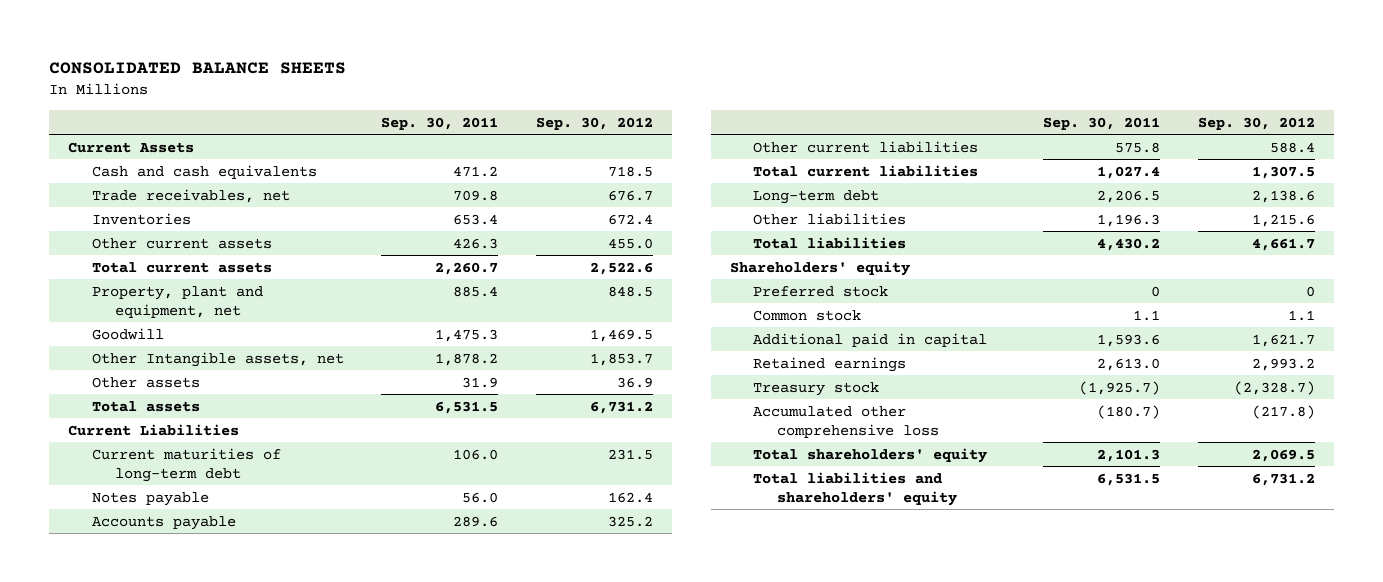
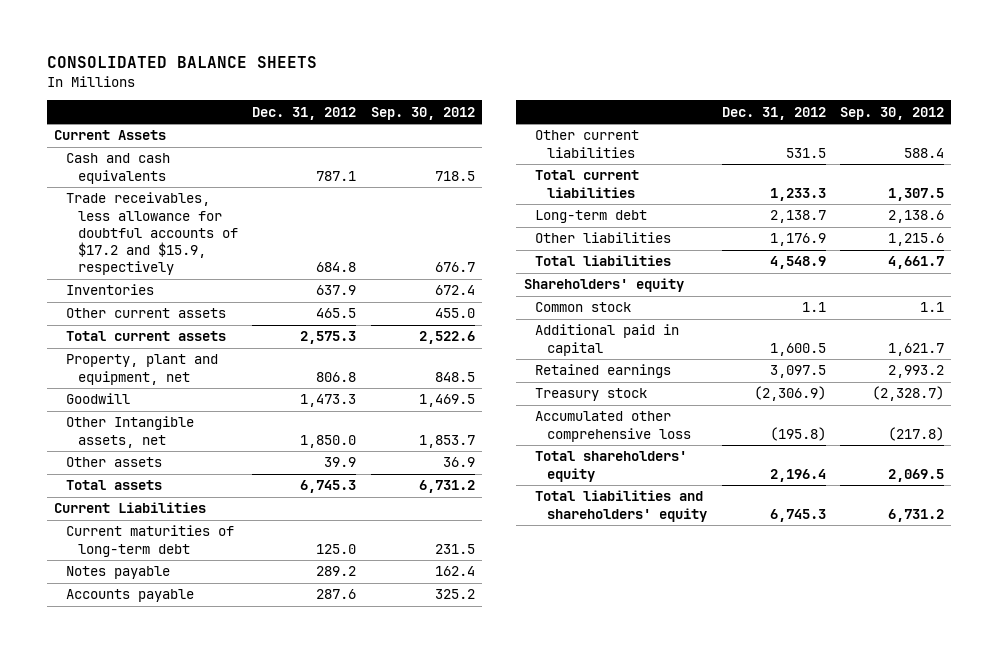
[381,116,499,130] Sep. 30, 2011 -> none
none -> [252,106,357,120] Dec. 31, 2012
[91,188,290,203] Trade receivables, net -> [66,192,238,276] Trade receivables, less allowance for doubtful accounts of $17.2 and $15.9, respectively
[753,285,889,297] Preferred stock -> none

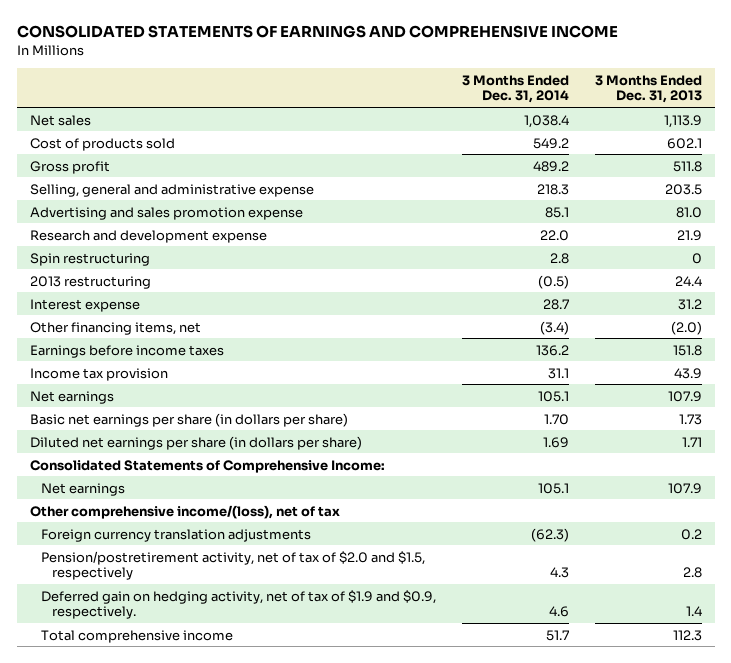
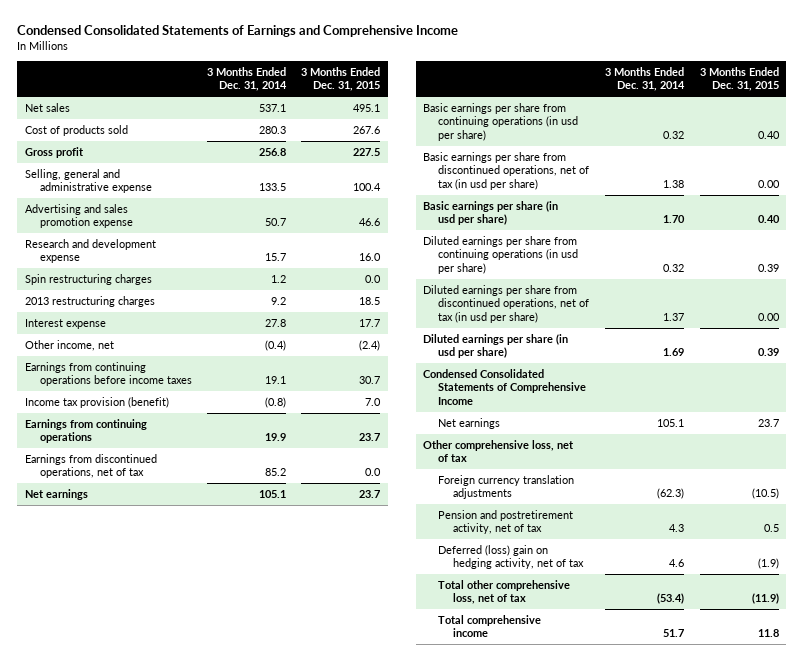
[16,25,618,39] CONSOLIDATED STATEMENTS OF EARNINGS AND COMPREHENSIVE INCOME -> [17,24,459,37] Condensed Consolidated Statements of Earnings and Comprehensive Income
[594,74,702,104] 3 Months Ended Dec. 31, 2013 -> none
none -> [301,66,381,92] 3 Months Ended Dec. 31, 2015
[29,275,151,289] 2013 restructuring -> none
[29,321,201,335] Other financing items, net -> none
[523,114,569,128] 1,038.4 -> [258,104,286,113] 537.1
[532,137,569,149] 549.2 -> [258,126,286,135] 280.3
[532,160,569,172] 489.2 -> [258,148,286,157] 256.8
[536,183,569,195] 218.3 -> [258,183,286,192] 133.5
[544,206,569,218] 85.1 -> [264,218,286,227] 50.7
[539,229,569,241] 22.0 -> [264,253,286,262] 15.7
none -> [24,274,152,286] Spin restructuring charges
[29,252,150,266] Spin restructuring -> [24,296,155,308] 2013 restructuring charges
[549,252,569,264] 2.8 -> [270,297,286,306] 9.2
[542,298,569,310] 28.7 -> [264,319,286,328] 27.8
none -> [24,340,114,352] Other income, net
[29,344,224,358] Earnings before income taxes -> [24,362,192,387] Earnings from continuing operations before income taxes
[535,344,569,356] 136.2 -> [264,376,286,385] 19.1
[29,367,168,381] Income tax provision -> [24,397,169,409] Income tax provision (benefit)
[547,367,569,379] 31.1 -> [264,397,286,409] (0.8)
none -> [24,419,147,444] Earnings from continuing operations
none -> [24,454,157,479] Earnings from discontinued operations, net of tax
none -> [423,103,579,141] Basic earnings per share from continuing operations (in usd per share)
none -> [423,152,590,190] Basic earnings per share from discontinued operations, net of tax (in usd per share)
[29,412,348,427] Basic net earnings per share (in dollars per share) -> [423,201,559,226] Basic earnings per share (in usd per share)
none -> [423,236,579,274] Diluted earnings per share from continuing operations (in usd per share)
none -> [423,285,590,323] Diluted earnings per share from discontinued operations, net of tax (in usd per share)
[29,435,362,450] Diluted net earnings per share (in dollars per share) -> [423,334,569,359] Diluted earnings per share (in usd per share)
[29,459,385,473] Consolidated Statements of Comprehensive Income: -> [423,369,587,405] Condensed Consolidated Statements of Comprehensive Income
[29,504,340,519] Other comprehensive income/(loss), net of tax -> [423,440,575,463] Other comprehensive loss, net of tax
[40,550,425,581] Pension/postretirement activity, net of tax of $2.0 and $1.5, respectively -> [438,510,574,535] Pension and postretirement activity, net of tax
[40,589,436,620] Deferred gain on hedging activity, net of tax of $1.9 and $0.9, respectively. -> [438,545,584,570] Deferred (loss) gain on hedging activity, net of tax
none -> [438,580,571,605] Total other comprehensive loss, net of tax

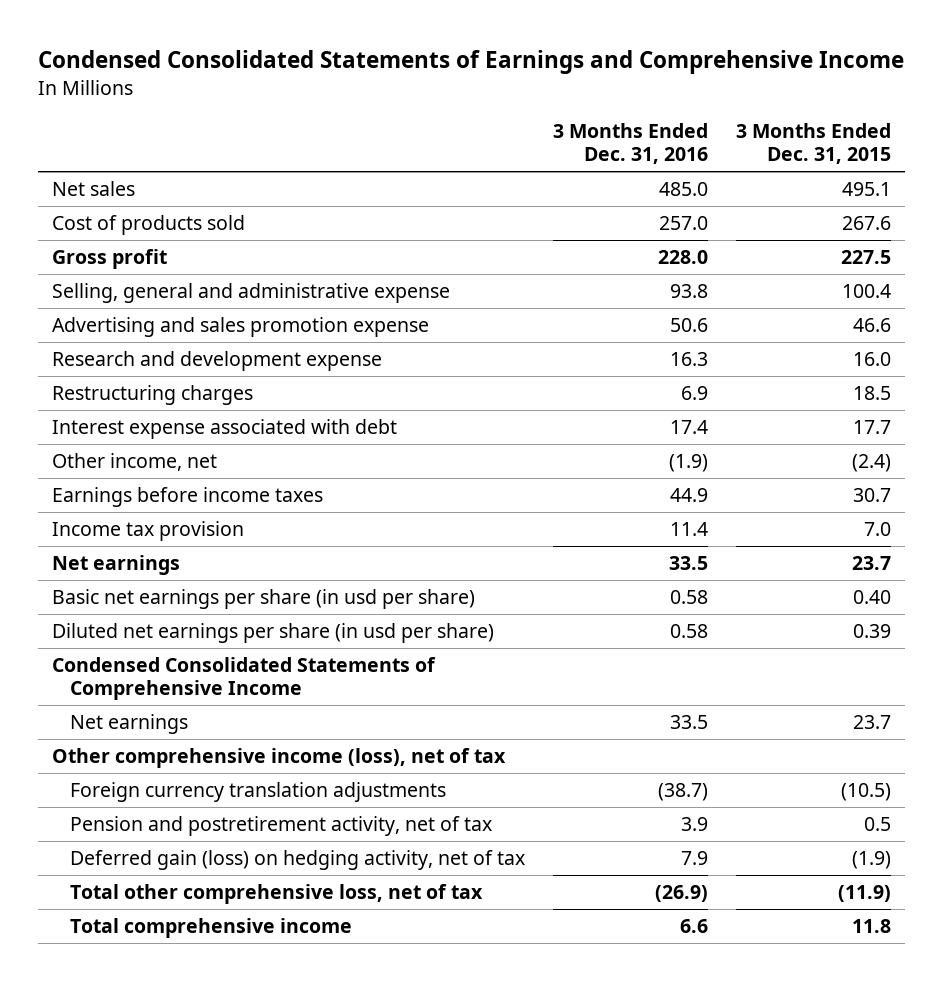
[206,66,287,92] 3 Months Ended Dec. 31, 2014 -> none
none -> [553,123,709,164] 3 Months Ended Dec. 31, 2016
[24,274,152,286] Spin restructuring charges -> none
[24,296,155,308] 2013 restructuring charges -> [51,385,253,406] Restructuring charges
[24,319,106,330] Interest expense -> [51,419,397,440] Interest expense associated with debt
[24,419,147,444] Earnings from continuing operations -> none
[24,454,157,479] Earnings from discontinued operations, net of tax -> none
[24,362,192,387] Earnings from continuing operations before income taxes -> [51,487,323,508] Earnings before income taxes
[24,397,169,409] Income tax provision (benefit) -> [51,521,244,542] Income tax provision
[423,103,579,141] Basic earnings per share from continuing operations (in usd per share) -> none
[423,152,590,190] Basic earnings per share from discontinued operations, net of tax (in usd per share) -> none
[423,236,579,274] Diluted earnings per share from continuing operations (in usd per share) -> none
[423,285,590,323] Diluted earnings per share from discontinued operations, net of tax (in usd per share) -> none
[423,201,559,226] Basic earnings per share (in usd per share) -> [51,589,475,610] Basic net earnings per share (in usd per share)
[423,334,569,359] Diluted earnings per share (in usd per share) -> [51,623,494,644] Diluted net earnings per share (in usd per share)
[423,440,575,463] Other comprehensive loss, net of tax -> [51,748,506,769] Other comprehensive income (loss), net of tax
[438,545,584,570] Deferred (loss) gain on hedging activity, net of tax -> [70,850,526,871] Deferred gain (loss) on hedging activity, net of tax

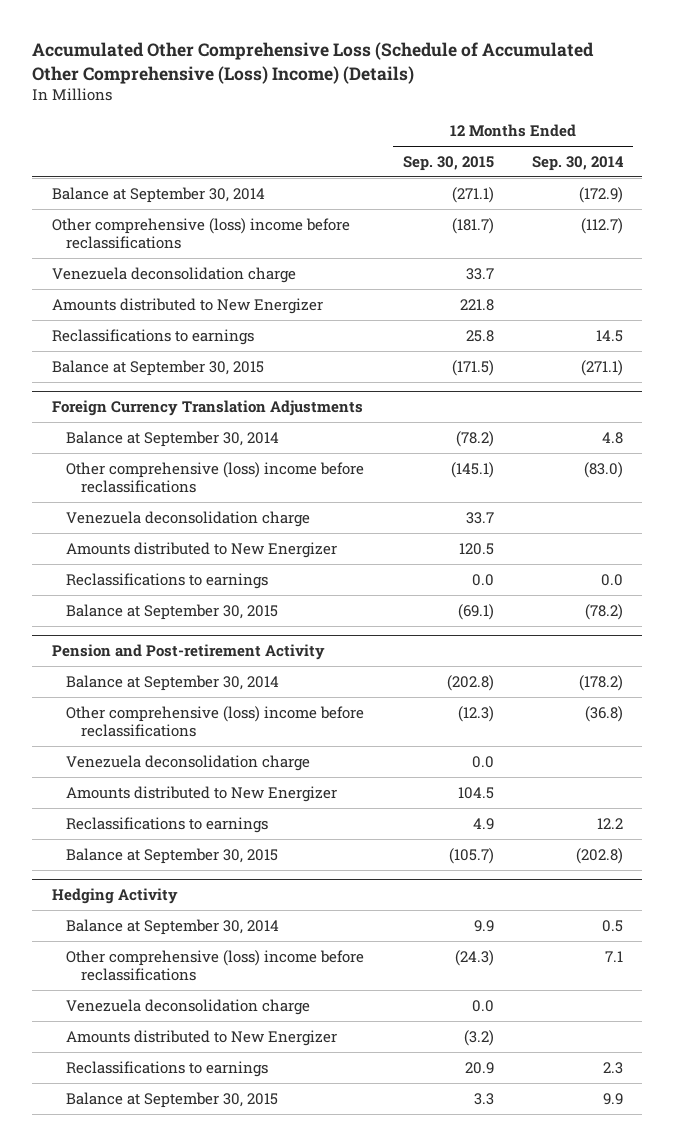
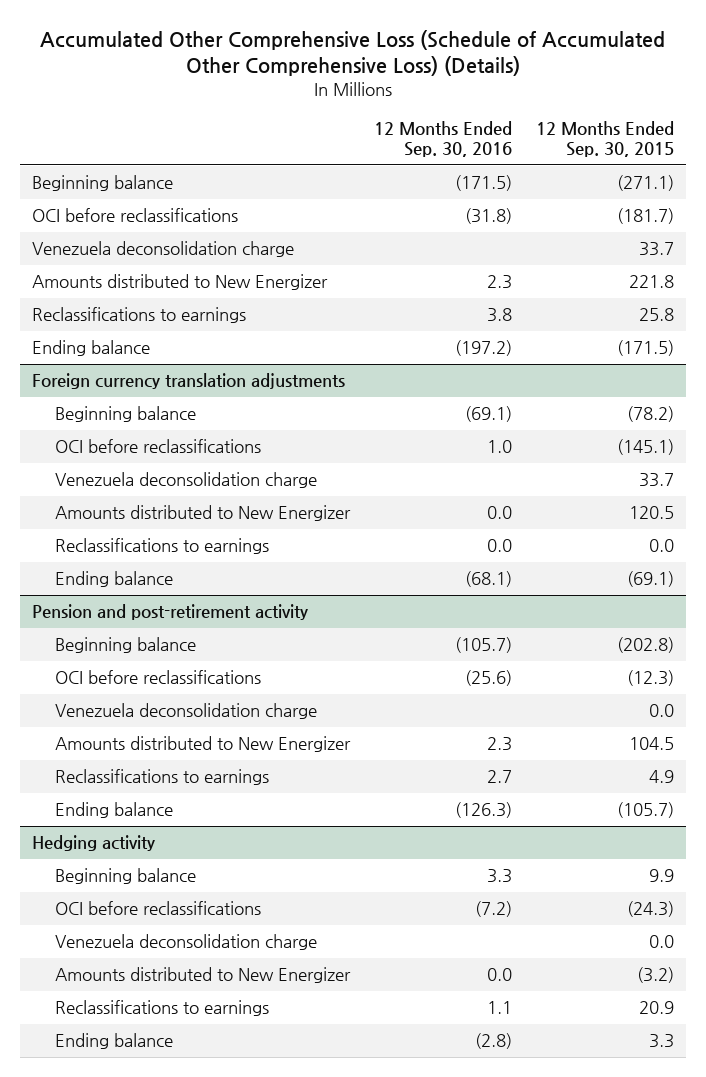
[32,42,595,84] Accumulated Other Comprehensive Loss (Schedule of Accumulated Other Comprehensive (Loss) Income) (Details) -> [39,30,665,77] Accumulated Other Comprehensive Loss (Schedule of Accumulated Other Comprehensive Loss) (Details)
[531,155,624,171] Sep. 30, 2014 -> none
none -> [374,121,513,158] 12 Months Ended Sep. 30, 2016
[51,186,265,203] Balance at September 30, 2014 -> [31,175,173,192] Beginning balance
[51,217,350,250] Other comprehensive (loss) income before reclassifications -> [31,208,238,223] OCI before reclassifications
[51,359,264,376] Balance at September 30, 2015 -> [31,340,150,357] Ending balance
[51,400,363,417] Foreign Currency Translation Adjustments -> [31,373,345,390] Foreign currency translation adjustments
[66,430,280,447] Balance at September 30, 2014 -> [55,406,197,423] Beginning balance
[66,461,365,494] Other comprehensive (loss) income before reclassifications -> [55,439,262,454] OCI before reclassifications
[66,603,279,620] Balance at September 30, 2015 -> [55,571,174,588] Ending balance
[51,644,325,661] Pension and Post-retirement Activity -> [31,604,308,621] Pension and post-retirement activity
[66,674,280,691] Balance at September 30, 2014 -> [55,637,197,654] Beginning balance
[66,705,365,738] Other comprehensive (loss) income before reclassifications -> [55,670,262,685] OCI before reclassifications
[66,847,279,864] Balance at September 30, 2015 -> [55,802,174,819] Ending balance
[51,888,178,905] Hedging Activity -> [31,835,155,852] Hedging activity
[66,918,280,935] Balance at September 30, 2014 -> [55,868,197,885] Beginning balance
[66,949,365,982] Other comprehensive (loss) income before reclassifications -> [55,901,262,916] OCI before reclassifications
[66,1091,279,1108] Balance at September 30, 2015 -> [55,1033,174,1050] Ending balance

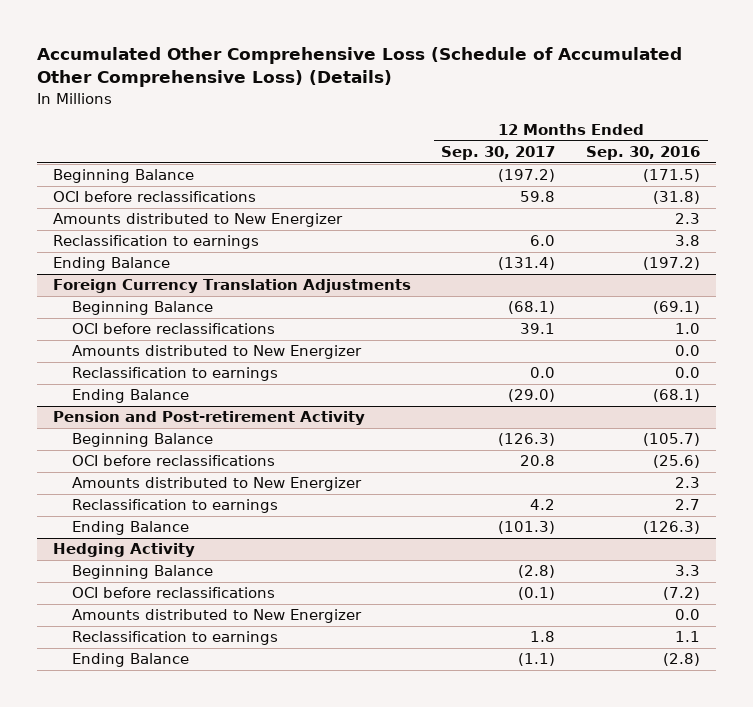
[536,121,675,158] 12 Months Ended Sep. 30, 2015 -> none
none -> [441,146,556,161] Sep. 30, 2017
[31,175,173,192] Beginning balance -> [52,169,194,184] Beginning Balance
[31,241,294,258] Venezuela deconsolidation charge -> none
[31,307,246,324] Reclassifications to earnings -> [52,235,259,250] Reclassification to earnings
[31,340,150,357] Ending balance -> [52,257,170,272] Ending Balance
[31,373,345,390] Foreign currency translation adjustments -> [52,279,411,294] Foreign Currency Translation Adjustments
[55,406,197,423] Beginning balance -> [71,301,213,316] Beginning Balance
[55,472,318,489] Venezuela deconsolidation charge -> none
[55,538,270,555] Reclassifications to earnings -> [71,367,278,382] Reclassification to earnings
[55,571,174,588] Ending balance -> [71,389,189,404] Ending Balance
[31,604,308,621] Pension and post-retirement activity -> [52,411,365,426] Pension and Post-retirement Activity
[55,637,197,654] Beginning balance -> [71,433,213,448] Beginning Balance
[55,703,318,720] Venezuela deconsolidation charge -> none
[55,769,270,786] Reclassifications to earnings -> [71,499,278,514] Reclassification to earnings
[55,802,174,819] Ending balance -> [71,521,189,536] Ending Balance
[31,835,155,852] Hedging activity -> [52,543,195,558] Hedging Activity
[55,868,197,885] Beginning balance -> [71,565,213,580] Beginning Balance
[55,934,318,951] Venezuela deconsolidation charge -> none
[55,1000,270,1017] Reclassifications to earnings -> [71,631,278,646] Reclassification to earnings
[55,1033,174,1050] Ending balance -> [71,653,189,668] Ending Balance

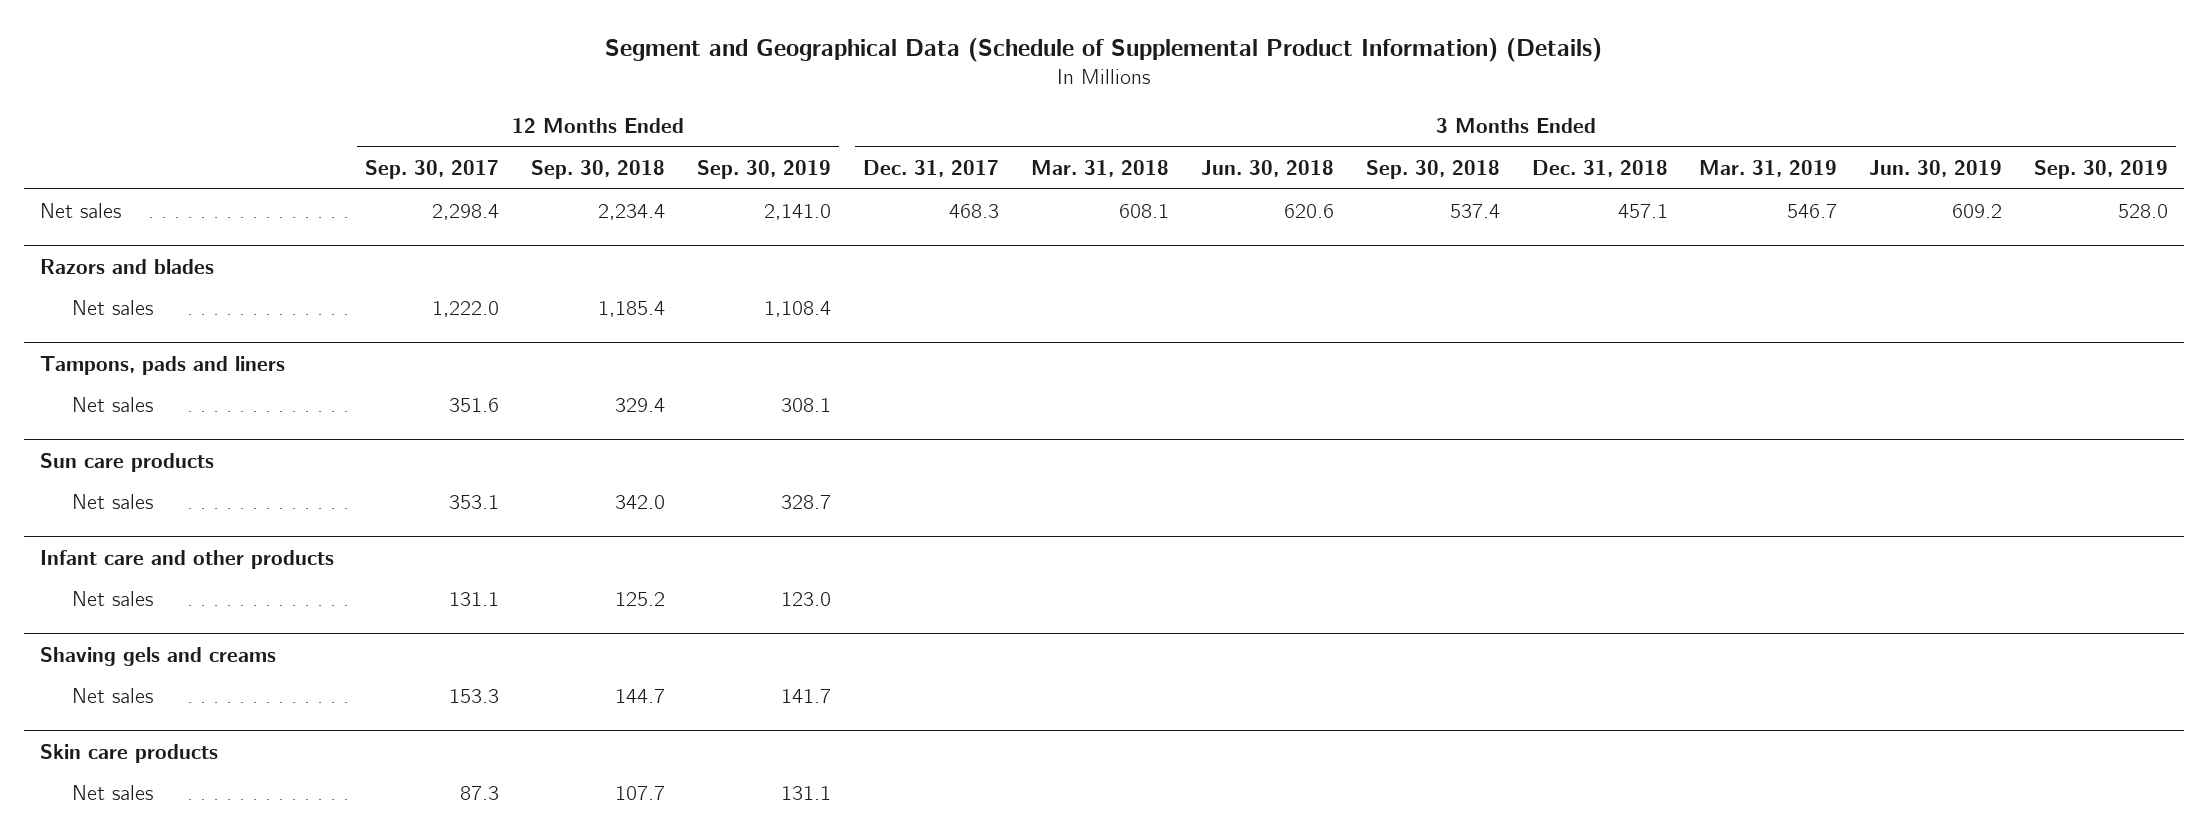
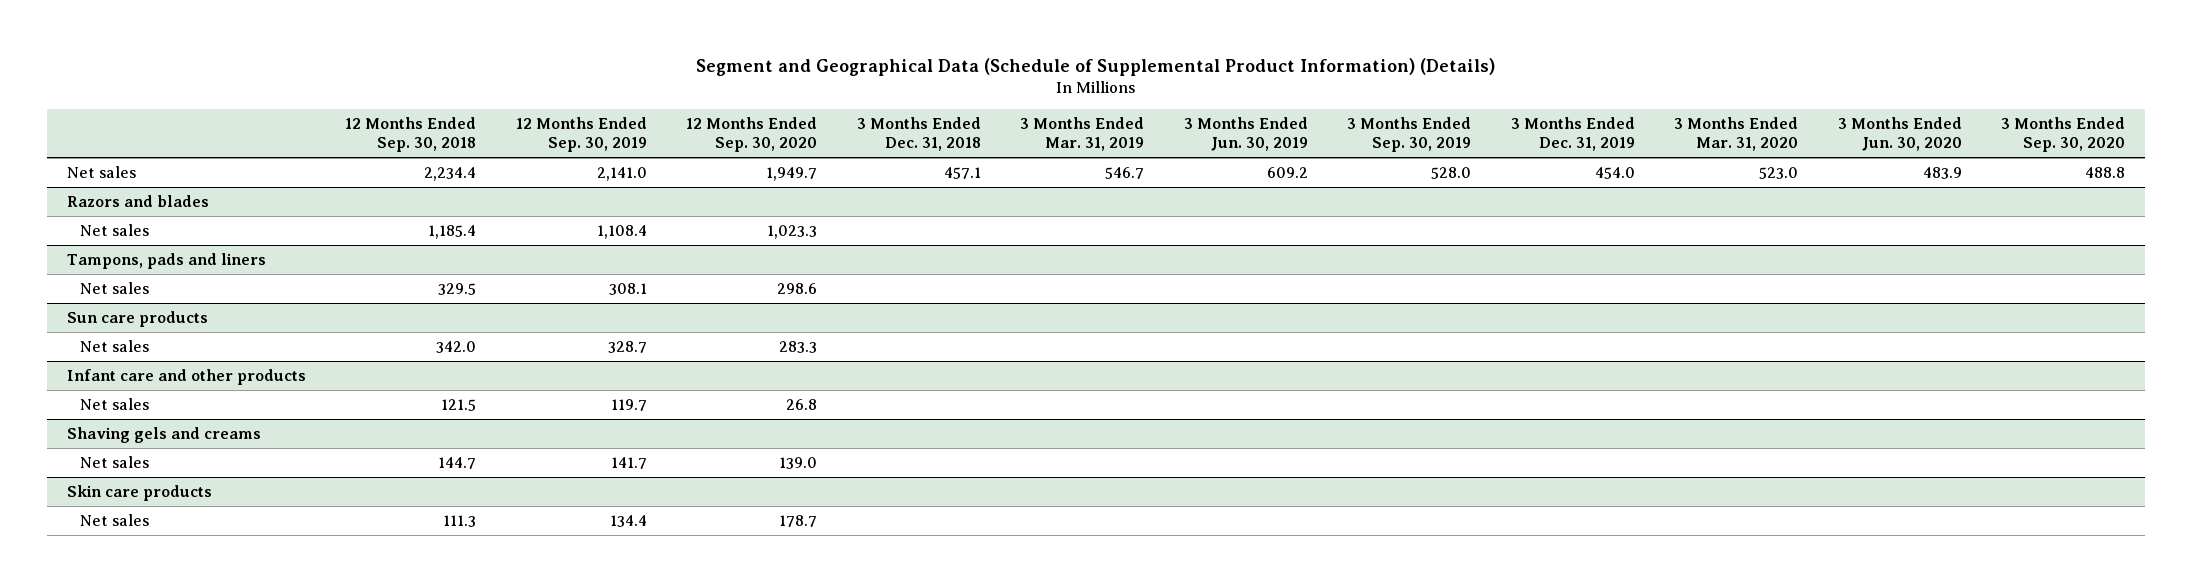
[365,159,500,179] Sep. 30, 2017 -> none
[863,159,1000,177] Dec. 31, 2017 -> none
[1030,159,1169,177] Mar. 31, 2018 -> none
[1200,159,1334,177] Jun. 30, 2018 -> none
[1365,159,1500,179] Sep. 30, 2018 -> none
none -> [686,116,818,153] 12 Months Ended Sep. 30, 2020
none -> [1510,116,1635,152] 3 Months Ended Dec. 31, 2019
none -> [1674,116,1799,152] 3 Months Ended Mar. 31, 2020
none -> [1837,116,1962,152] 3 Months Ended Jun. 30, 2020
none -> [2001,116,2126,153] 3 Months Ended Sep. 30, 2020
[615,398,666,413] 329.4 -> [438,282,477,295] 329.5
[615,592,666,607] 125.2 -> [441,398,477,411] 121.5
[781,592,832,607] 123.0 -> [610,398,647,411] 119.7
[615,786,666,801] 107.7 -> [443,514,477,527] 111.3
[781,786,832,801] 131.1 -> [609,514,647,527] 134.4

